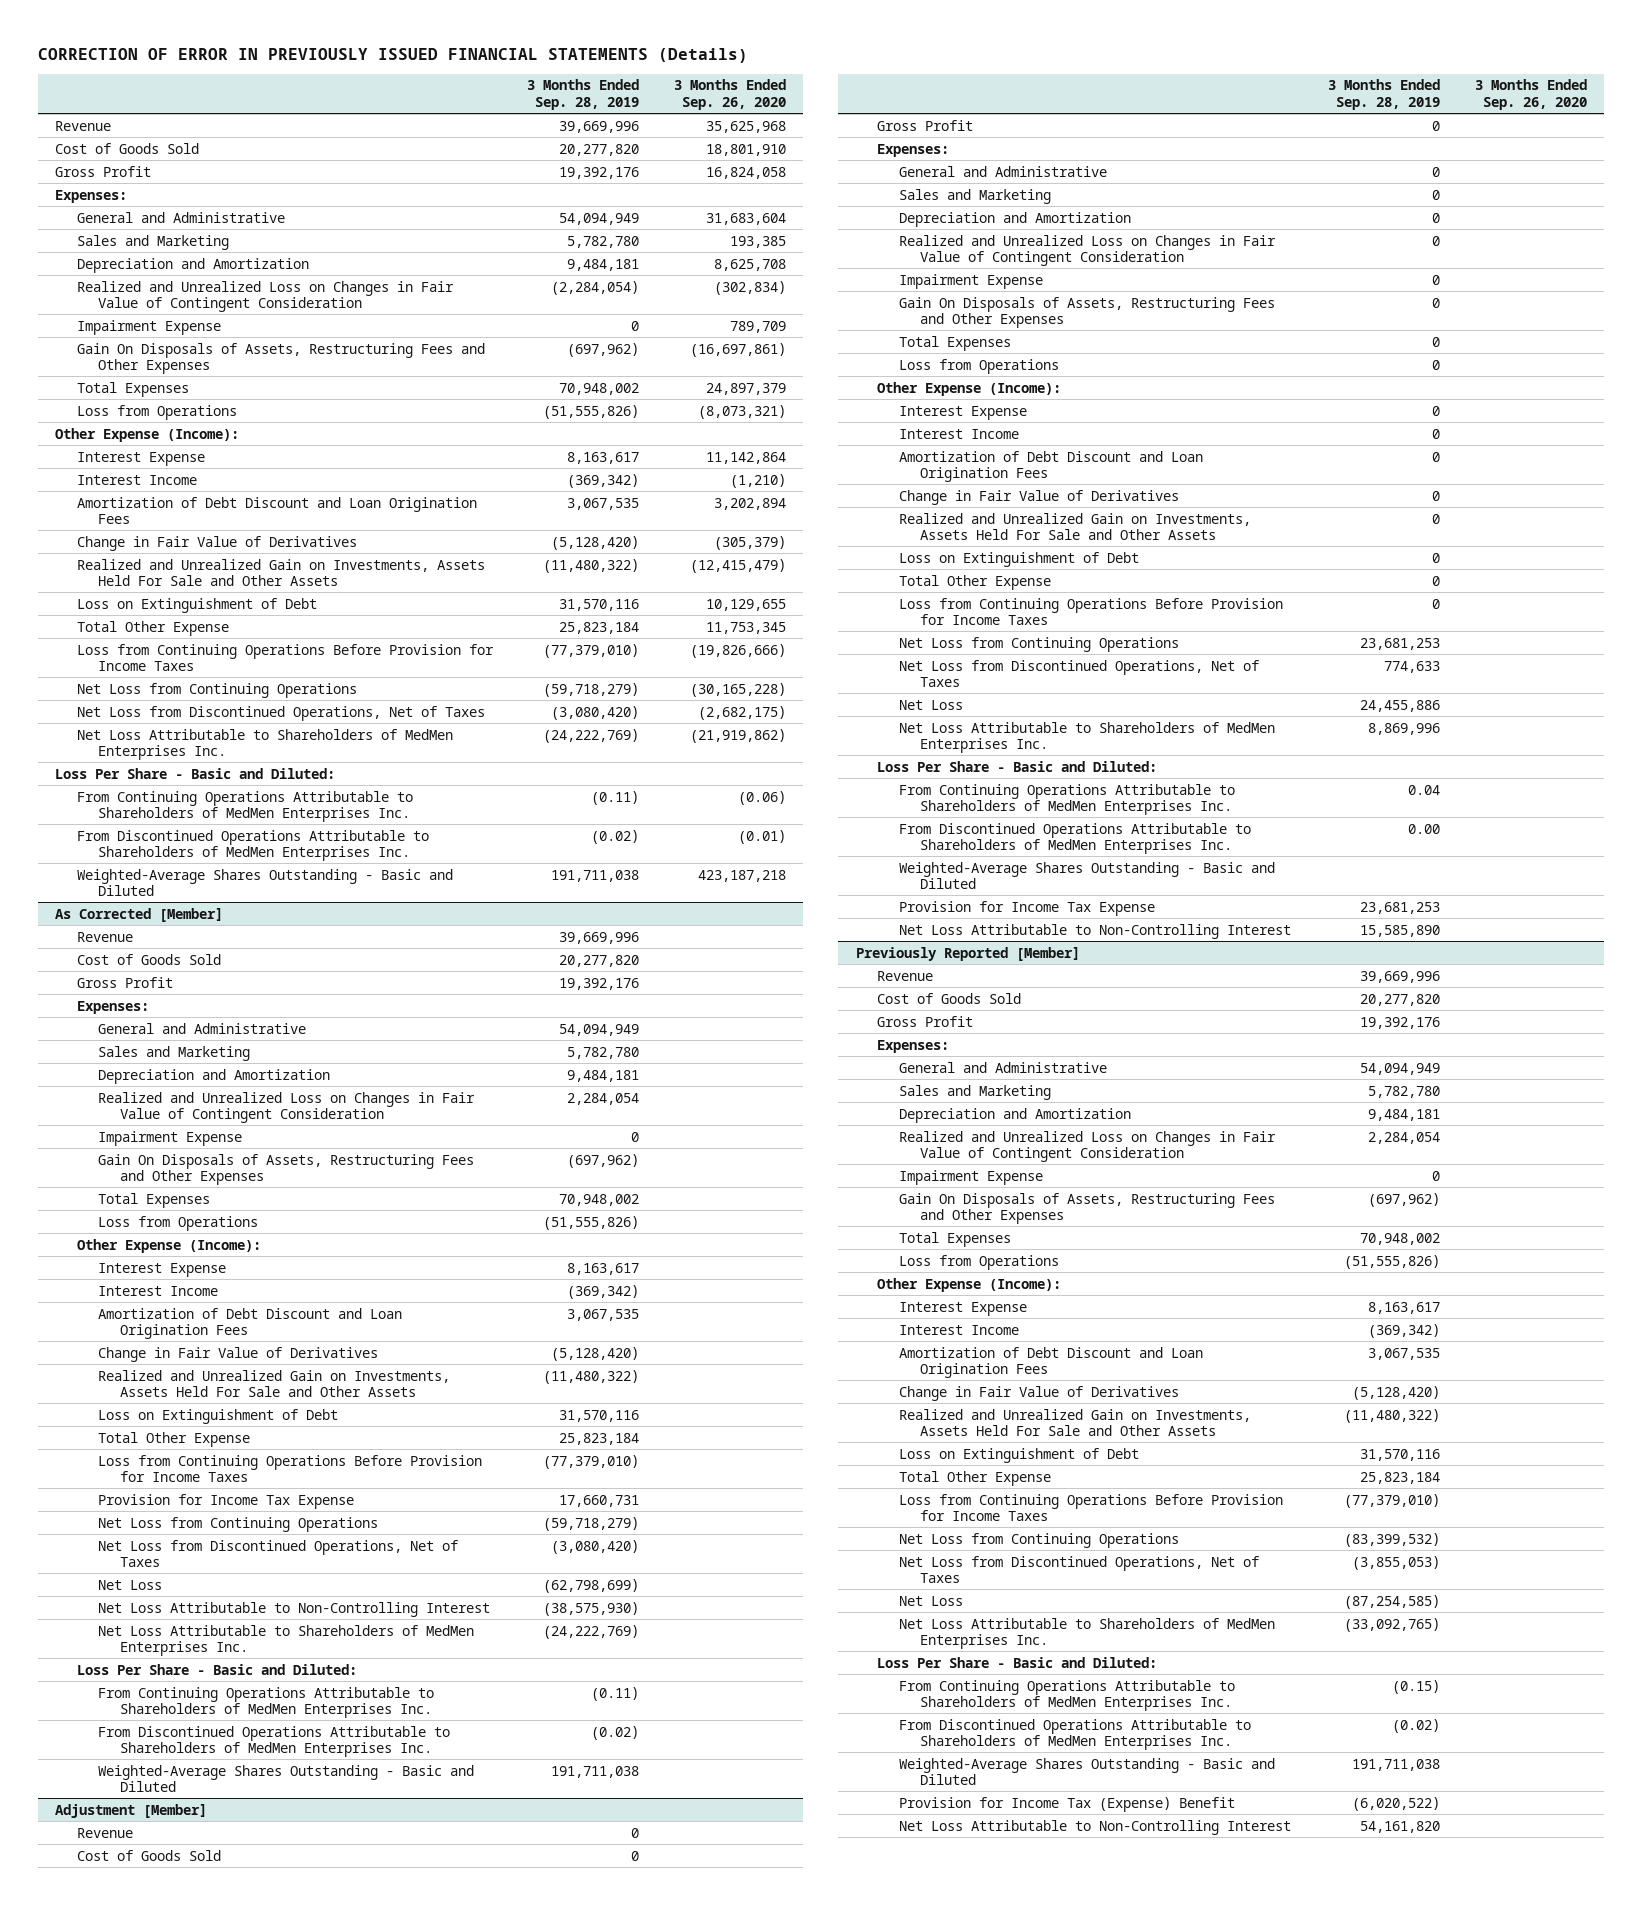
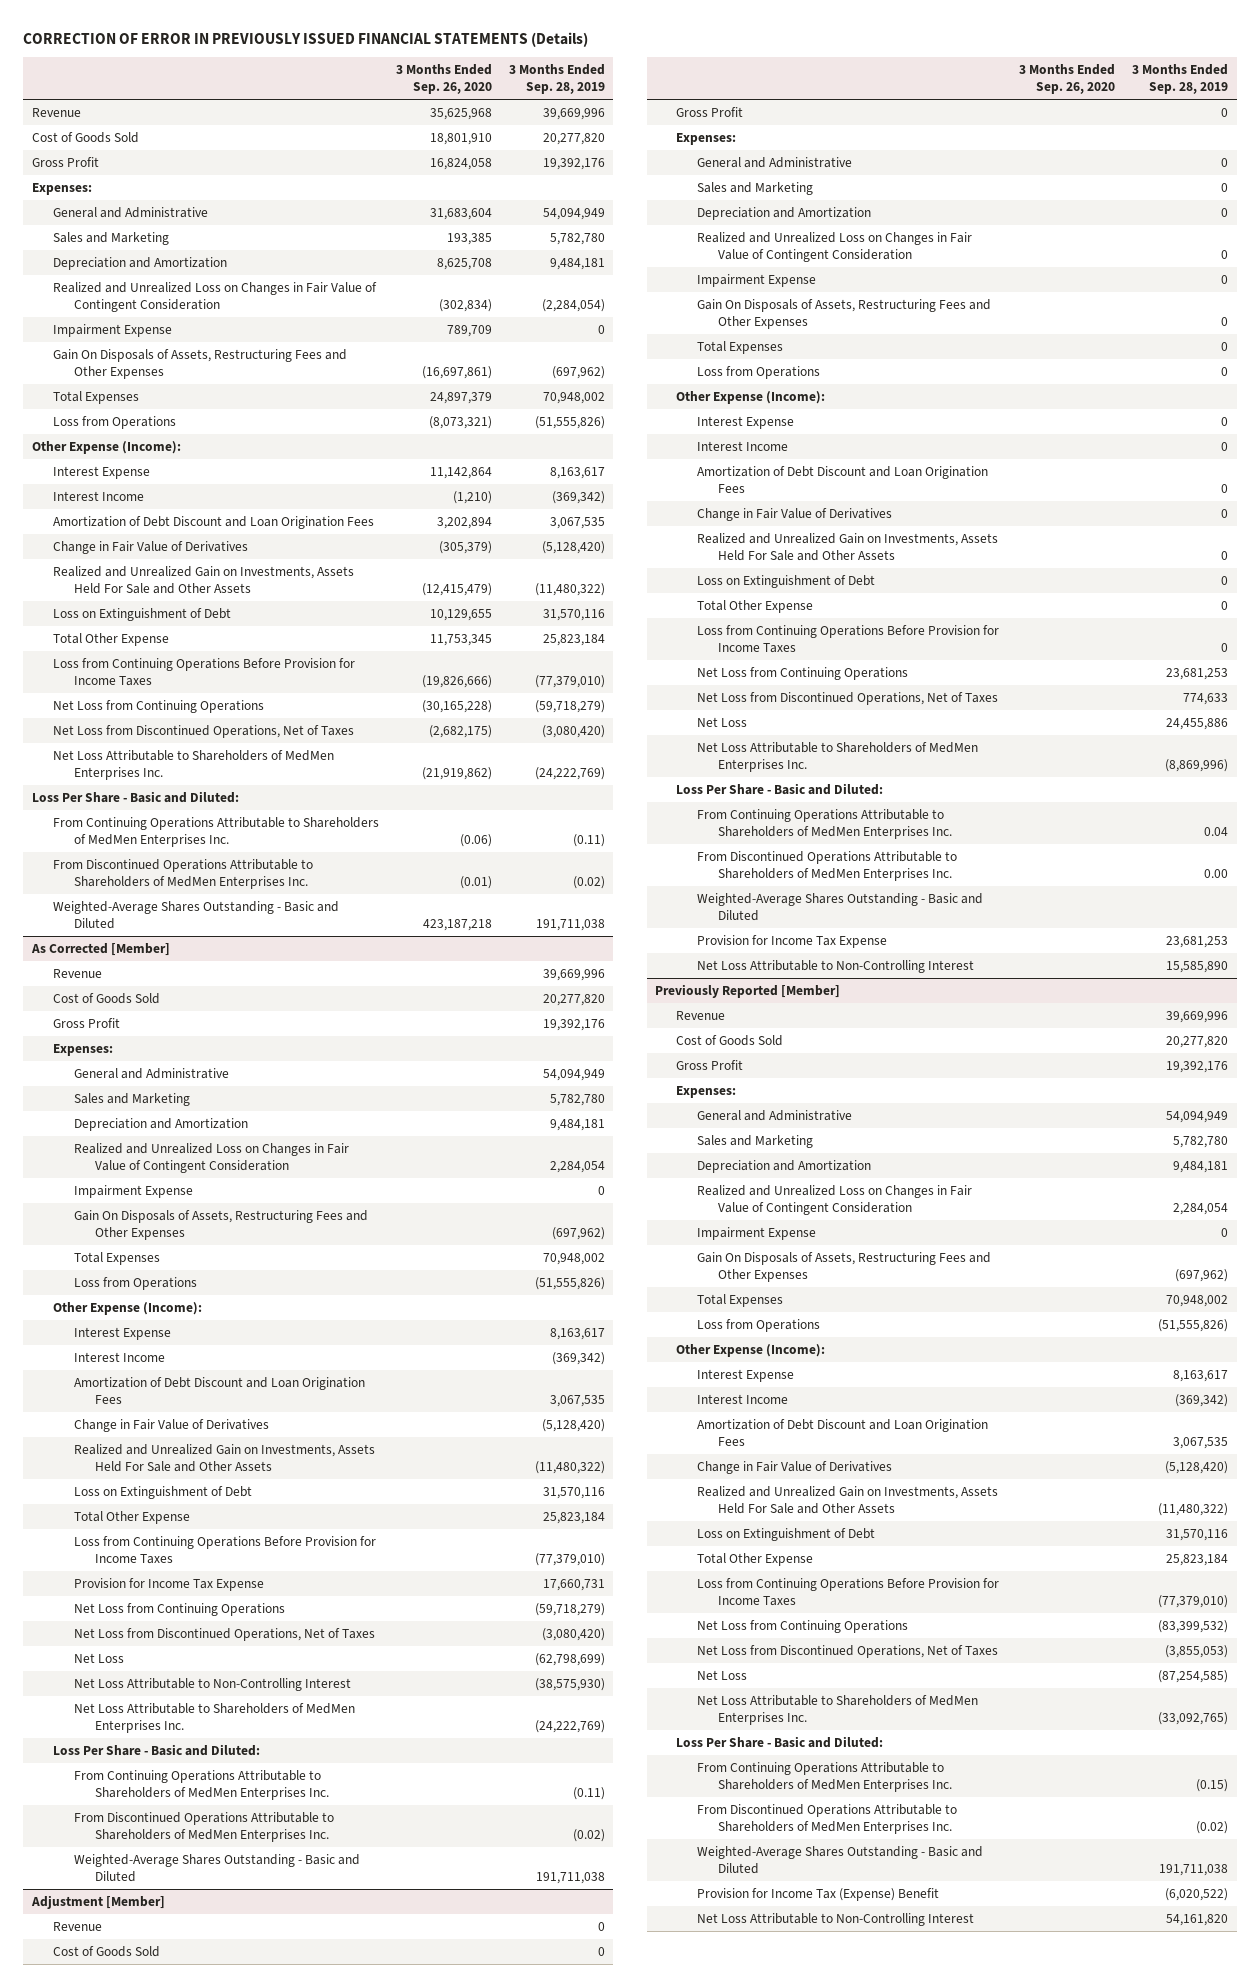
[1367,722,1440,735] 8,869,996 -> [1165,758,1229,772] (8,869,996)

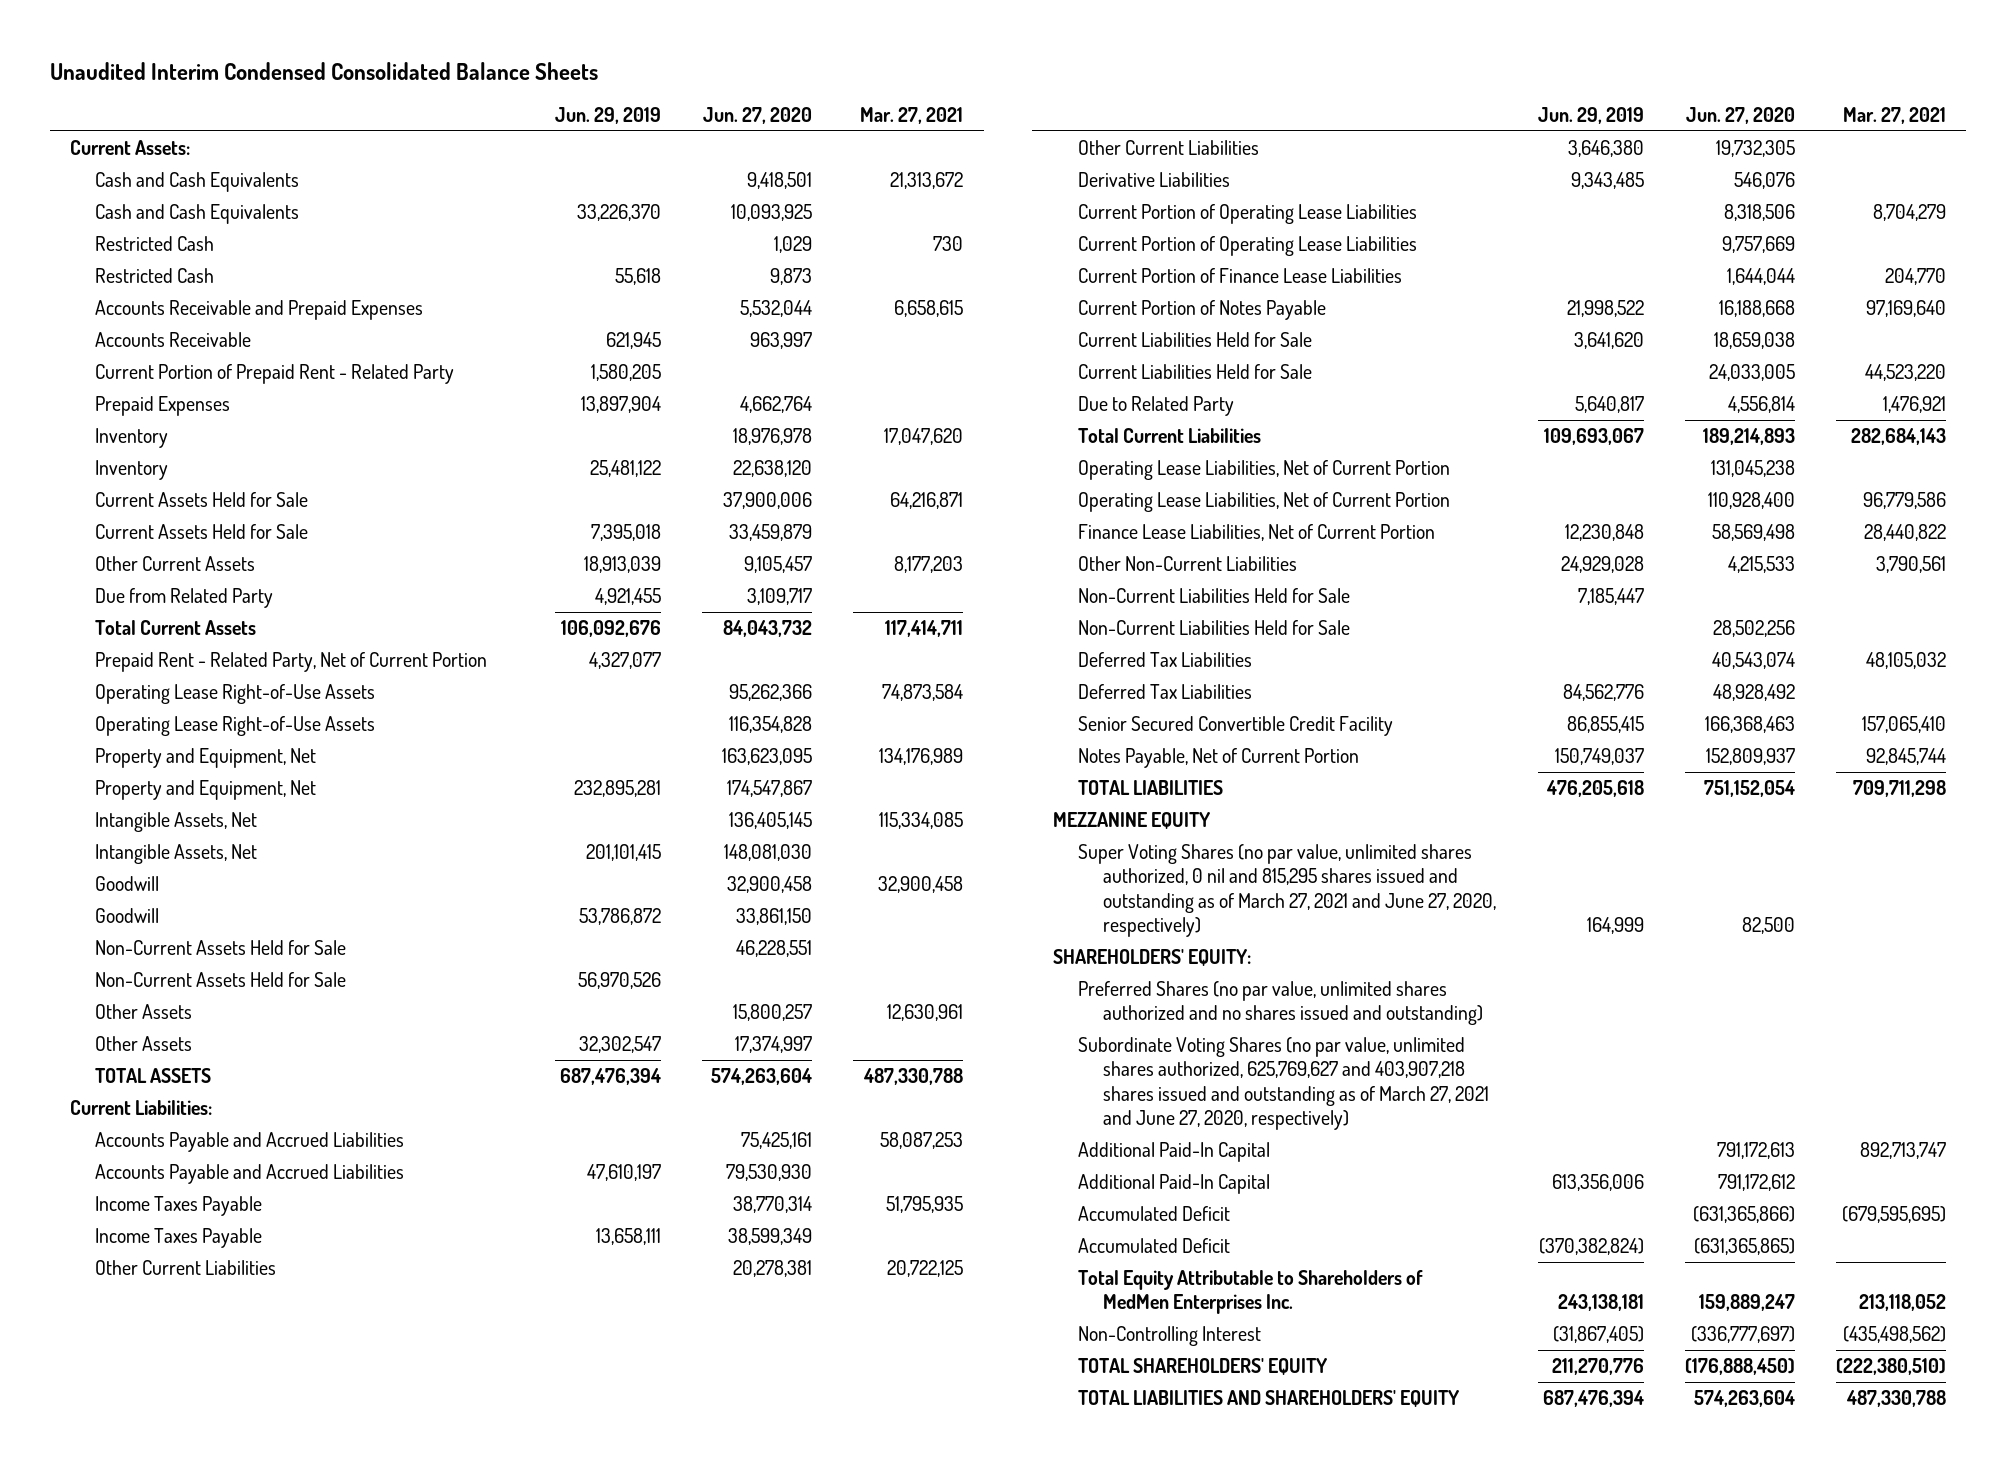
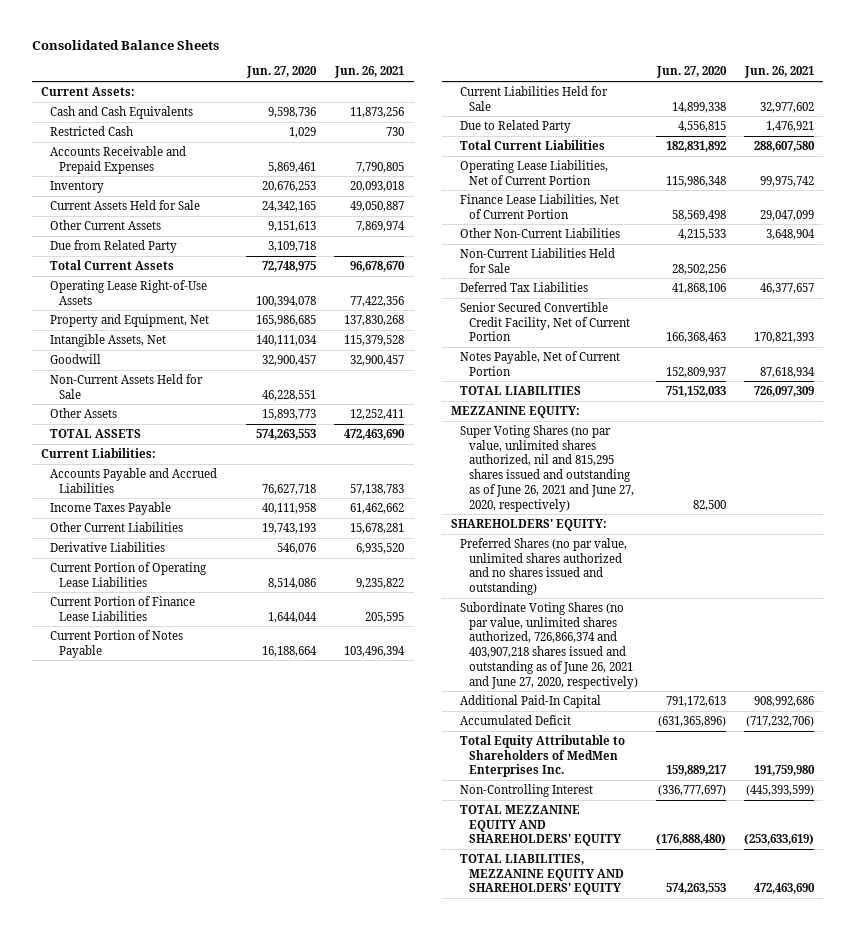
[49,61,598,80] Unaudited Interim Condensed Consolidated Balance Sheets -> [32,40,220,51] Consolidated Balance Sheets
[554,107,661,125] Jun. 29, 2019 -> none
[860,107,964,125] Mar. 27, 2021 -> none
none -> [334,66,405,79] Jun. 26, 2021
[95,203,300,224] Cash and Cash Equivalents -> none
[746,171,812,189] 9,418,501 -> [268,106,317,118] 9,598,736
[95,267,215,283] Restricted Cash -> none
[95,331,252,347] Accounts Receivable -> none
[95,363,455,384] Current Portion of Prepaid Rent - Related Party -> none
[95,395,231,416] Prepaid Expenses -> none
[95,459,169,480] Inventory -> none
[95,523,309,539] Current Assets Held for Sale -> none
[95,651,488,672] Prepaid Rent - Related Party, Net of Current Portion -> none
[95,715,376,736] Operating Lease Right-of-Use Assets -> none
[95,779,317,800] Property and Equipment, Net -> none
[95,843,258,864] Intangible Assets, Net -> none
[95,907,160,923] Goodwill -> none
[739,299,812,317] 5,532,044 -> [268,161,317,173] 5,869,461
[732,427,812,445] 18,976,978 -> [262,180,317,192] 20,676,253
[722,491,812,509] 37,900,006 -> [262,200,317,212] 24,342,165
[743,555,812,573] 9,105,457 -> [268,220,317,232] 9,151,613
[746,587,812,605] 3,109,717 -> [268,240,317,252] 3,109,718
[722,619,812,637] 84,043,732 -> [262,260,317,272] 72,748,975
[728,683,812,701] 95,262,366 -> [256,295,317,307] 100,394,078
[721,747,812,765] 163,623,095 -> [256,314,317,326] 165,986,685
[728,811,812,829] 136,405,145 -> [256,334,318,346] 140,111,034
[726,875,812,893] 32,900,458 -> [262,354,317,366] 32,900,457
[95,971,347,987] Non-Current Assets Held for Sale -> none
[95,1035,193,1051] Other Assets -> none
[732,1003,812,1021] 15,800,257 -> [262,408,317,420] 15,893,773
[710,1067,812,1085] 574,263,604 -> [256,428,317,440] 574,263,553
[95,1163,405,1184] Accounts Payable and Accrued Liabilities -> none
[95,1227,263,1248] Income Taxes Payable -> none
[1078,139,1260,155] Other Current Liabilities -> none
[740,1131,812,1149] 75,425,161 -> [262,483,317,495] 76,627,718
[732,1195,812,1213] 38,770,314 -> [262,502,317,514] 40,111,958
[732,1259,812,1277] 20,278,381 -> [262,522,317,534] 19,743,193
[1078,235,1418,256] Current Portion of Operating Lease Liabilities -> none
[1723,203,1795,221] 8,318,506 -> [268,577,317,589] 8,514,086
[1078,363,1313,379] Current Liabilities Held for Sale -> none
[1078,491,1451,512] Operating Lease Liabilities, Net of Current Portion -> none
[1718,299,1795,317] 16,188,668 -> [262,645,318,657] 16,188,664
[1713,331,1795,349] 18,659,038 -> [672,101,727,113] 14,899,338
[1727,395,1795,413] 4,556,814 -> [678,120,727,132] 4,556,815
[1702,427,1795,445] 189,214,893 -> [666,140,727,152] 182,831,892
[1710,459,1795,477] 131,045,238 -> [666,175,727,187] 115,986,348
[1078,587,1351,603] Non-Current Liabilities Held for Sale -> none
[1078,683,1253,699] Deferred Tax Liabilities -> none
[1711,651,1795,669] 40,543,074 -> [672,282,727,294] 41,868,106
[1078,715,1394,736] Senior Secured Convertible Credit Facility -> [460,301,631,342] Senior Secured Convertible Credit Facility, Net of Current Portion
[1703,779,1795,797] 751,152,054 -> [666,385,727,397] 751,152,033
[1052,811,1211,829] MEZZANINE EQUITY -> [451,405,581,418] MEZZANINE EQUITY:
[1078,843,1497,938] Super Voting Shares (no par value, unlimited shares authorized, 0 nil and 815,295 shares issued and outstanding as of March 27, 2021 and June 27, 2020, respectively) -> [460,424,635,512] Super Voting Shares (no par value, unlimited shares authorized, nil and 815,295 shares issued and outstanding as of June 26, 2021 and June 27, 2020, respectively)
[1078,1036,1490,1131] Subordinate Voting Shares (no par value, unlimited shares authorized, 625,769,627 and 403,907,218 shares issued and outstanding as of March 27, 2021 and June 27, 2020, respectively) -> [460,601,639,689] Subordinate Voting Shares (no par value, unlimited shares authorized, 726,866,374 and 403,907,218 shares issued and outstanding as of June 26, 2021 and June 27, 2020, respectively)
[1078,1173,1271,1194] Additional Paid-In Capital -> none
[1078,1237,1231,1253] Accumulated Deficit -> none
[1692,1205,1795,1223] (631,365,866) -> [658,715,727,727] (631,365,896)
[1698,1294,1795,1312] 159,889,247 -> [666,765,728,777] 159,889,217
[1078,1357,1329,1375] TOTAL SHAREHOLDERS' EQUITY -> [460,804,622,847] TOTAL MEZZANINE EQUITY AND SHAREHOLDERS' EQUITY
[1684,1357,1795,1375] (176,888,450) -> [656,834,727,846] (176,888,480)
[1078,1389,1461,1407] TOTAL LIABILITIES AND SHAREHOLDERS' EQUITY -> [460,853,625,896] TOTAL LIABILITIES, MEZZANINE EQUITY AND SHAREHOLDERS' EQUITY
[1693,1389,1795,1407] 574,263,604 -> [666,883,727,895] 574,263,553

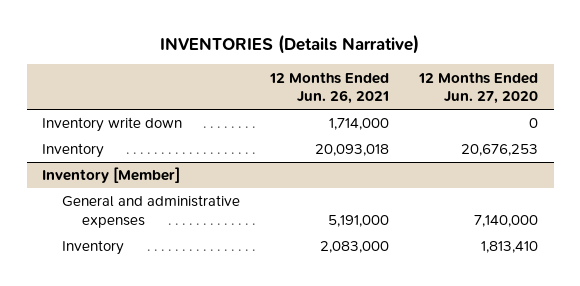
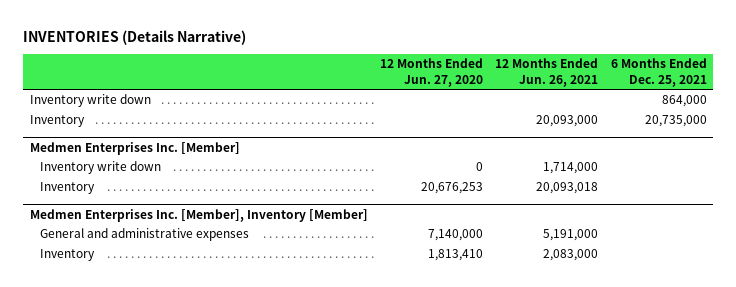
none -> [610,58,707,87] 6 Months Ended Dec. 25, 2021
none -> [29,94,151,108] Inventory write down
none -> [29,115,85,128] Inventory
none -> [29,141,240,155] Medmen Enterprises Inc. [Member]
[41,167,180,184] Inventory [Member] -> none
none -> [29,208,368,222] Medmen Enterprises Inc. [Member], Inventory [Member]

